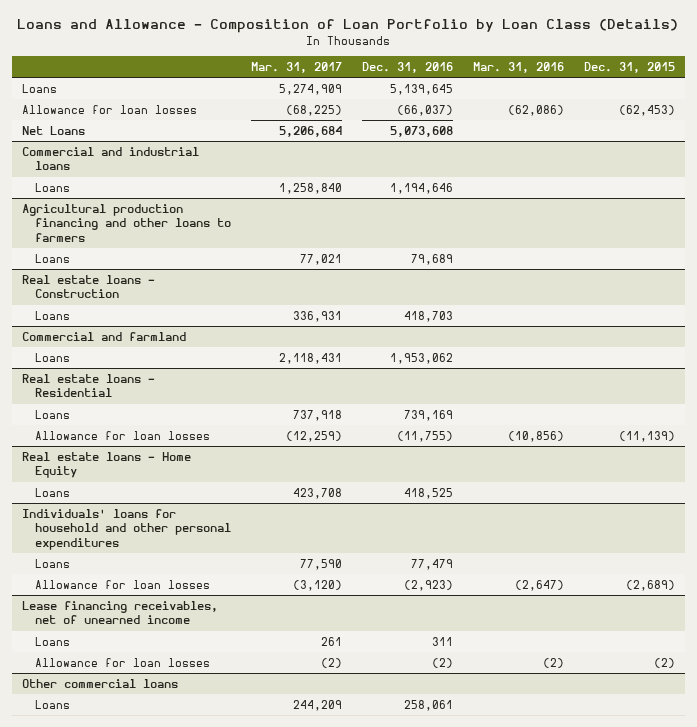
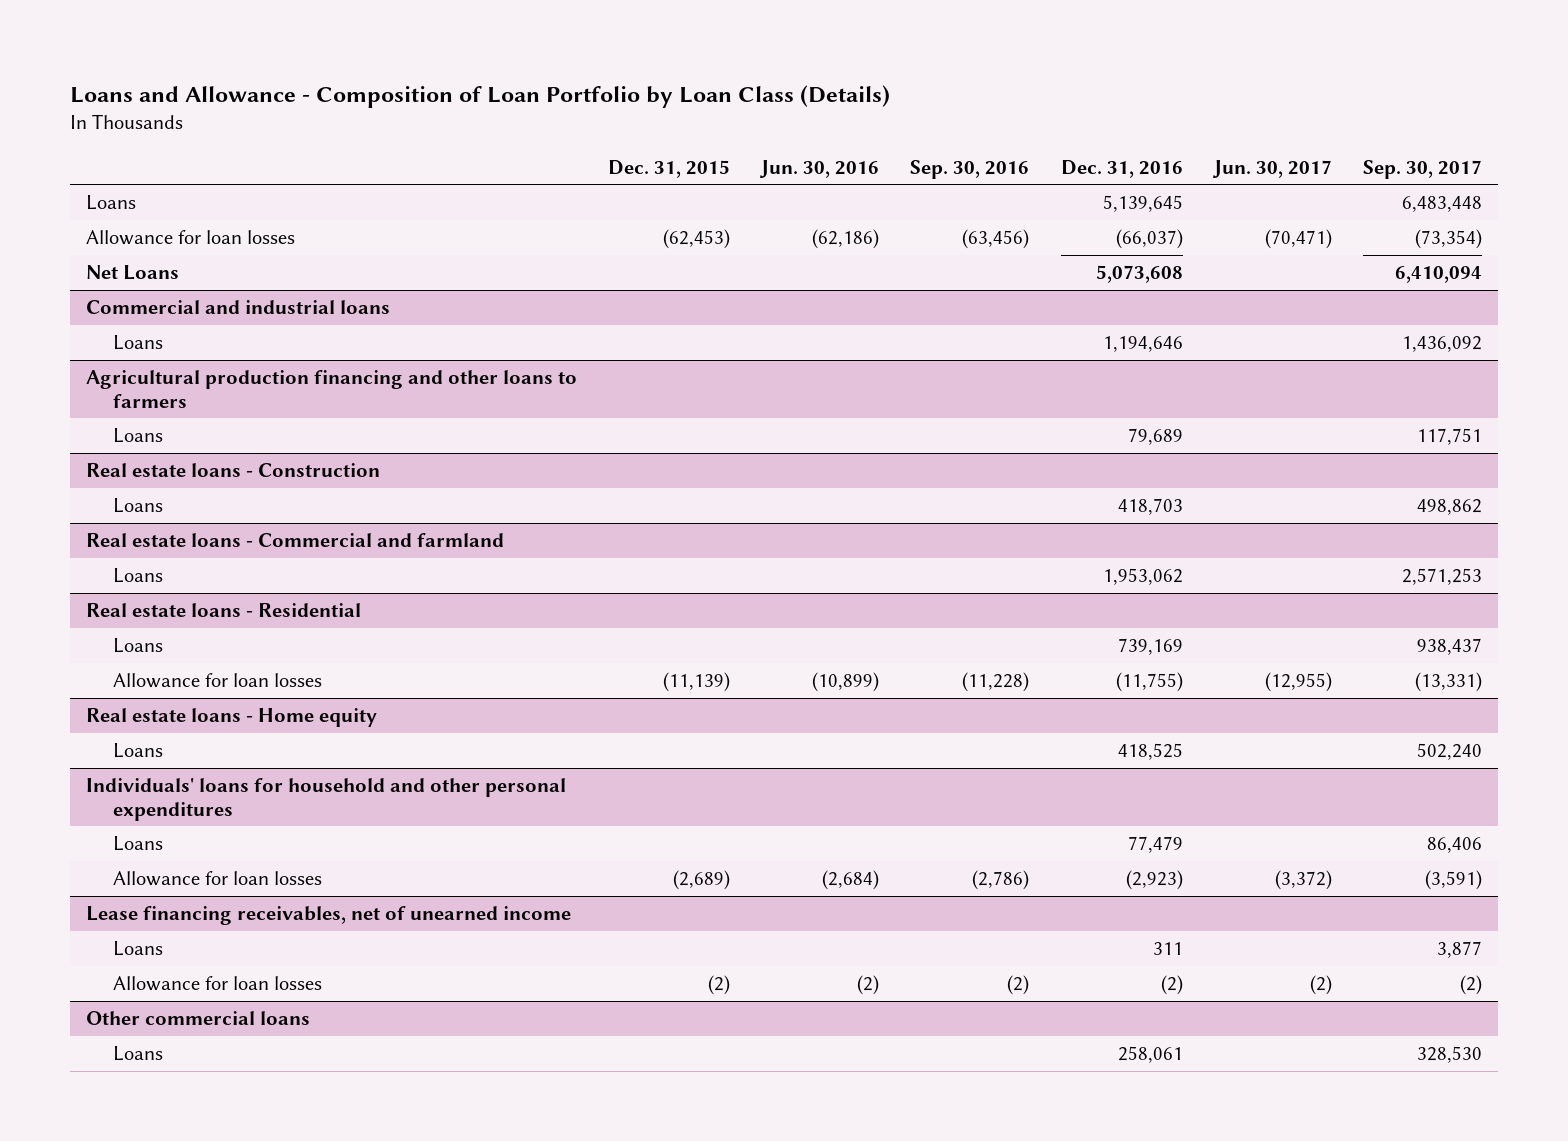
[250,61,342,73] Mar. 31, 2017 -> none
[472,61,564,73] Mar. 31, 2016 -> none
none -> [759,159,880,178] Jun. 30, 2016
none -> [910,159,1030,179] Sep. 30, 2016
none -> [1211,159,1332,178] Jun. 30, 2017
none -> [1363,159,1483,179] Sep. 30, 2017
[22,331,187,341] Commercial and farmland -> [85,532,504,547] Real estate loans - Commercial and farmland
[22,451,192,479] Real estate loans - Home Equity -> [85,707,377,727] Real estate loans - Home equity

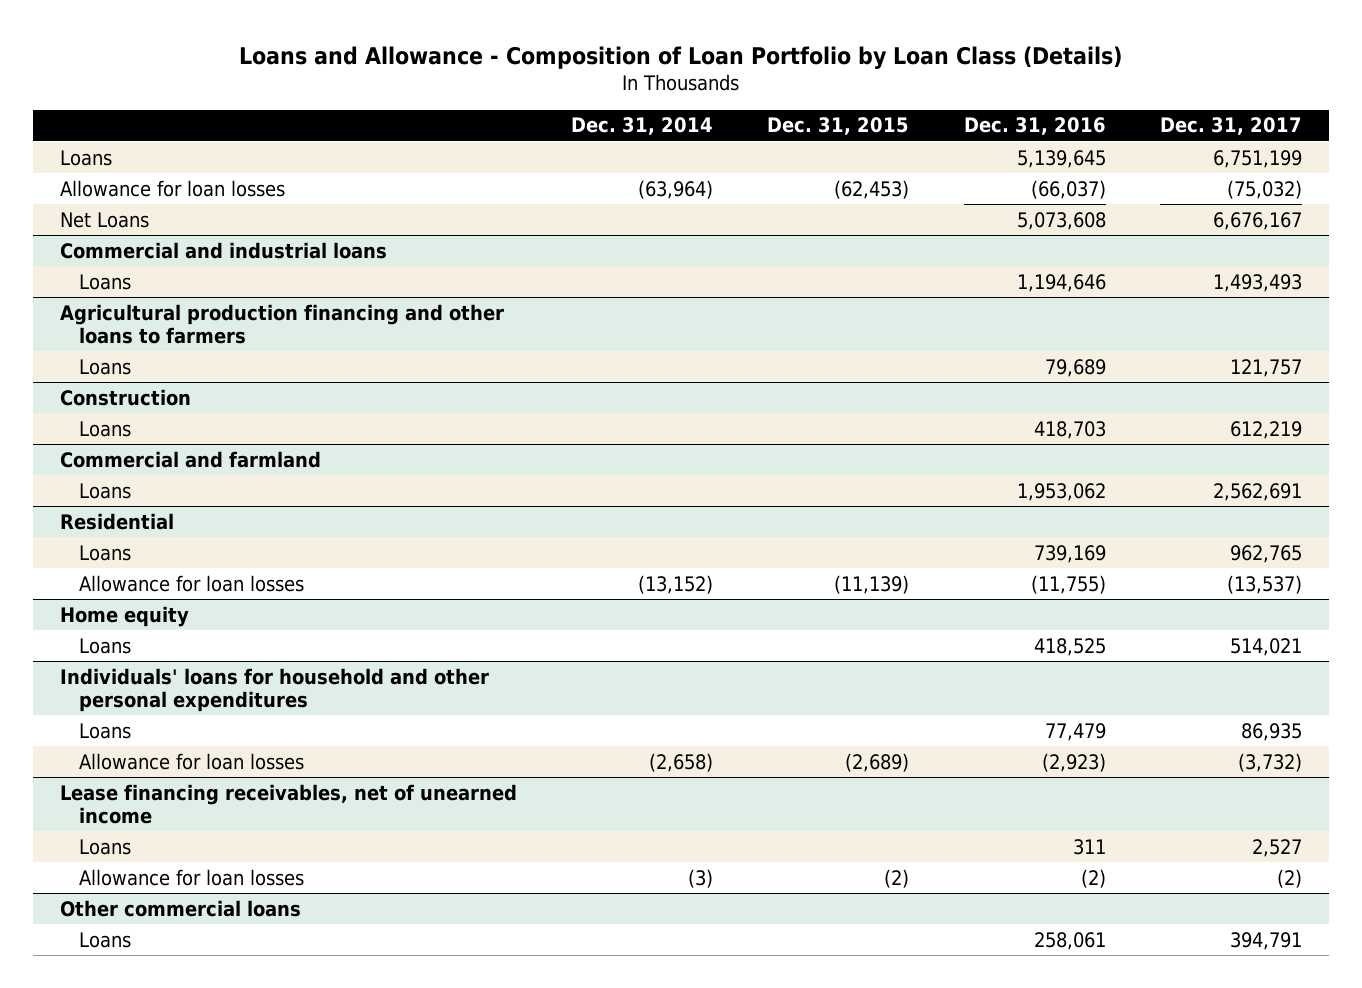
[759,159,880,178] Jun. 30, 2016 -> none
[910,159,1030,179] Sep. 30, 2016 -> none
[1211,159,1332,178] Jun. 30, 2017 -> none
[1363,159,1483,179] Sep. 30, 2017 -> none
none -> [571,117,714,136] Dec. 31, 2014
none -> [1159,117,1302,136] Dec. 31, 2017
[85,462,380,477] Real estate loans - Construction -> [60,388,192,406] Construction
[85,532,504,547] Real estate loans - Commercial and farmland -> [60,450,322,468] Commercial and farmland
[85,602,361,617] Real estate loans - Residential -> [60,512,175,530] Residential
[85,707,377,727] Real estate loans - Home equity -> [60,605,190,627] Home equity

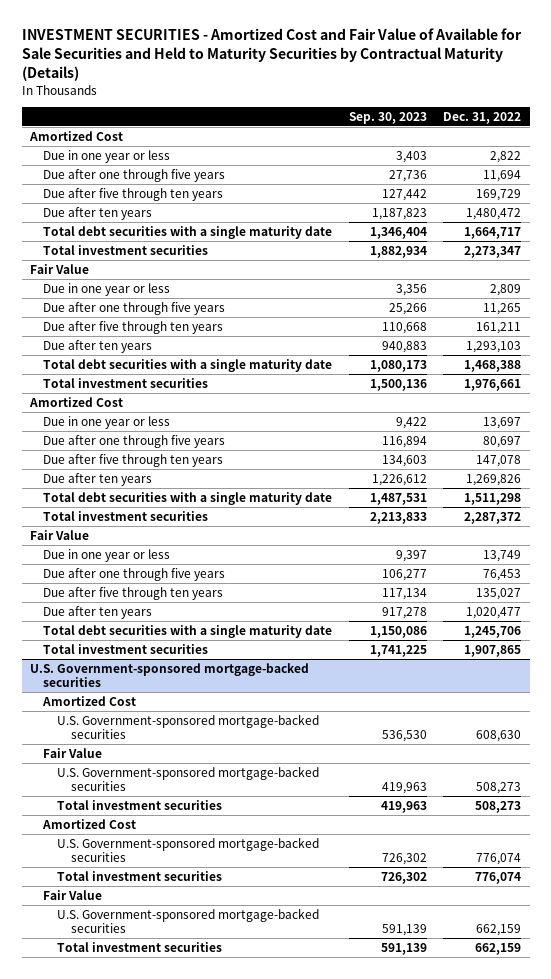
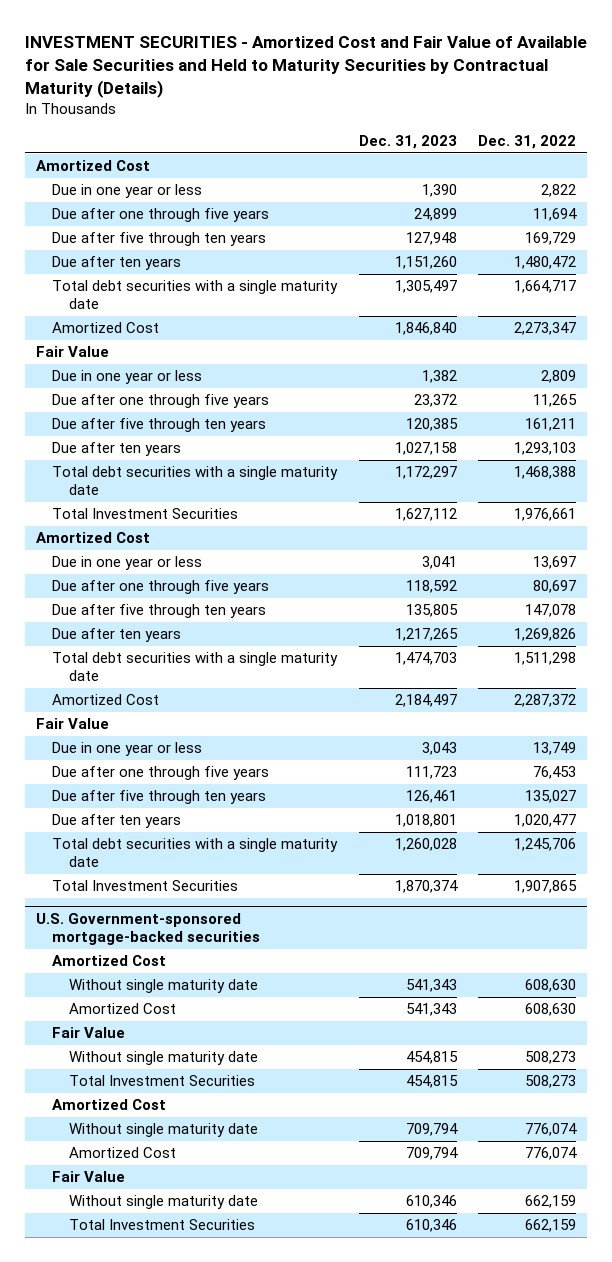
[348,111,427,124] Sep. 30, 2023 -> none
none -> [358,134,457,149] Dec. 31, 2023
[43,244,209,255] Total investment securities -> [52,322,160,334] Amortized Cost
[43,377,209,388] Total investment securities -> [52,508,239,520] Total Investment Securities
[43,510,209,521] Total investment securities -> [52,694,160,706] Amortized Cost
[43,643,209,654] Total investment securities -> [52,880,239,892] Total Investment Securities
[57,713,320,739] U.S. Government-sponsored mortgage-backed securities -> [69,979,259,994] Without single maturity date
none -> [69,1003,177,1015] Amortized Cost
[57,765,320,791] U.S. Government-sponsored mortgage-backed securities -> [69,1051,259,1066] Without single maturity date
[57,799,223,810] Total investment securities -> [69,1075,256,1087] Total Investment Securities
[57,836,320,862] U.S. Government-sponsored mortgage-backed securities -> [69,1123,259,1138] Without single maturity date
[57,870,223,881] Total investment securities -> [69,1147,177,1159] Amortized Cost
[57,907,320,933] U.S. Government-sponsored mortgage-backed securities -> [69,1195,259,1210] Without single maturity date
[57,941,223,952] Total investment securities -> [69,1219,256,1231] Total Investment Securities

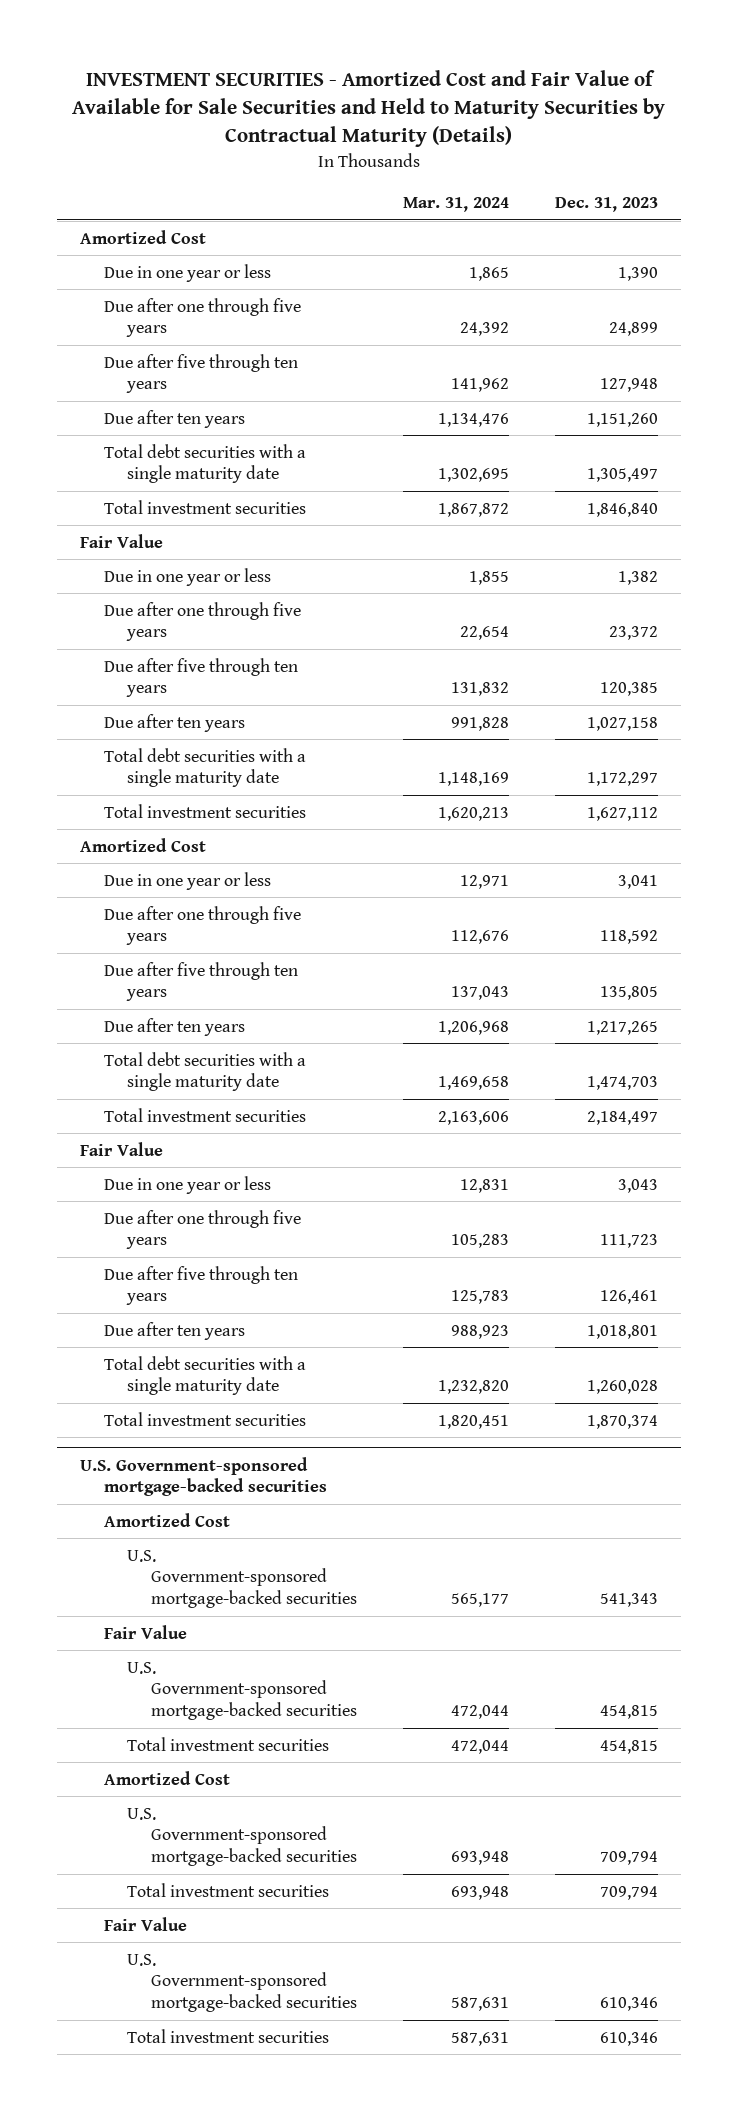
[478,134,577,149] Dec. 31, 2022 -> none
none -> [402,197,509,213] Mar. 31, 2024
[52,322,160,334] Amortized Cost -> [103,499,306,514] Total investment securities
[52,508,239,520] Total Investment Securities -> [103,803,306,818] Total investment securities
[52,694,160,706] Amortized Cost -> [103,1107,306,1122] Total investment securities
[52,880,239,892] Total Investment Securities -> [103,1411,306,1426] Total investment securities
[69,1003,177,1015] Amortized Cost -> none
[69,979,259,994] Without single maturity date -> [127,1549,357,1609] U.S. Government-sponsored mortgage-backed securities
[69,1051,259,1066] Without single maturity date -> [127,1661,357,1721] U.S. Government-sponsored mortgage-backed securities
[69,1075,256,1087] Total Investment Securities -> [127,1736,330,1751] Total investment securities
[69,1123,259,1138] Without single maturity date -> [127,1807,357,1867] U.S. Government-sponsored mortgage-backed securities
[69,1147,177,1159] Amortized Cost -> [127,1882,330,1897] Total investment securities
[69,1195,259,1210] Without single maturity date -> [127,1953,357,2013] U.S. Government-sponsored mortgage-backed securities
[69,1219,256,1231] Total Investment Securities -> [127,2028,330,2043] Total investment securities

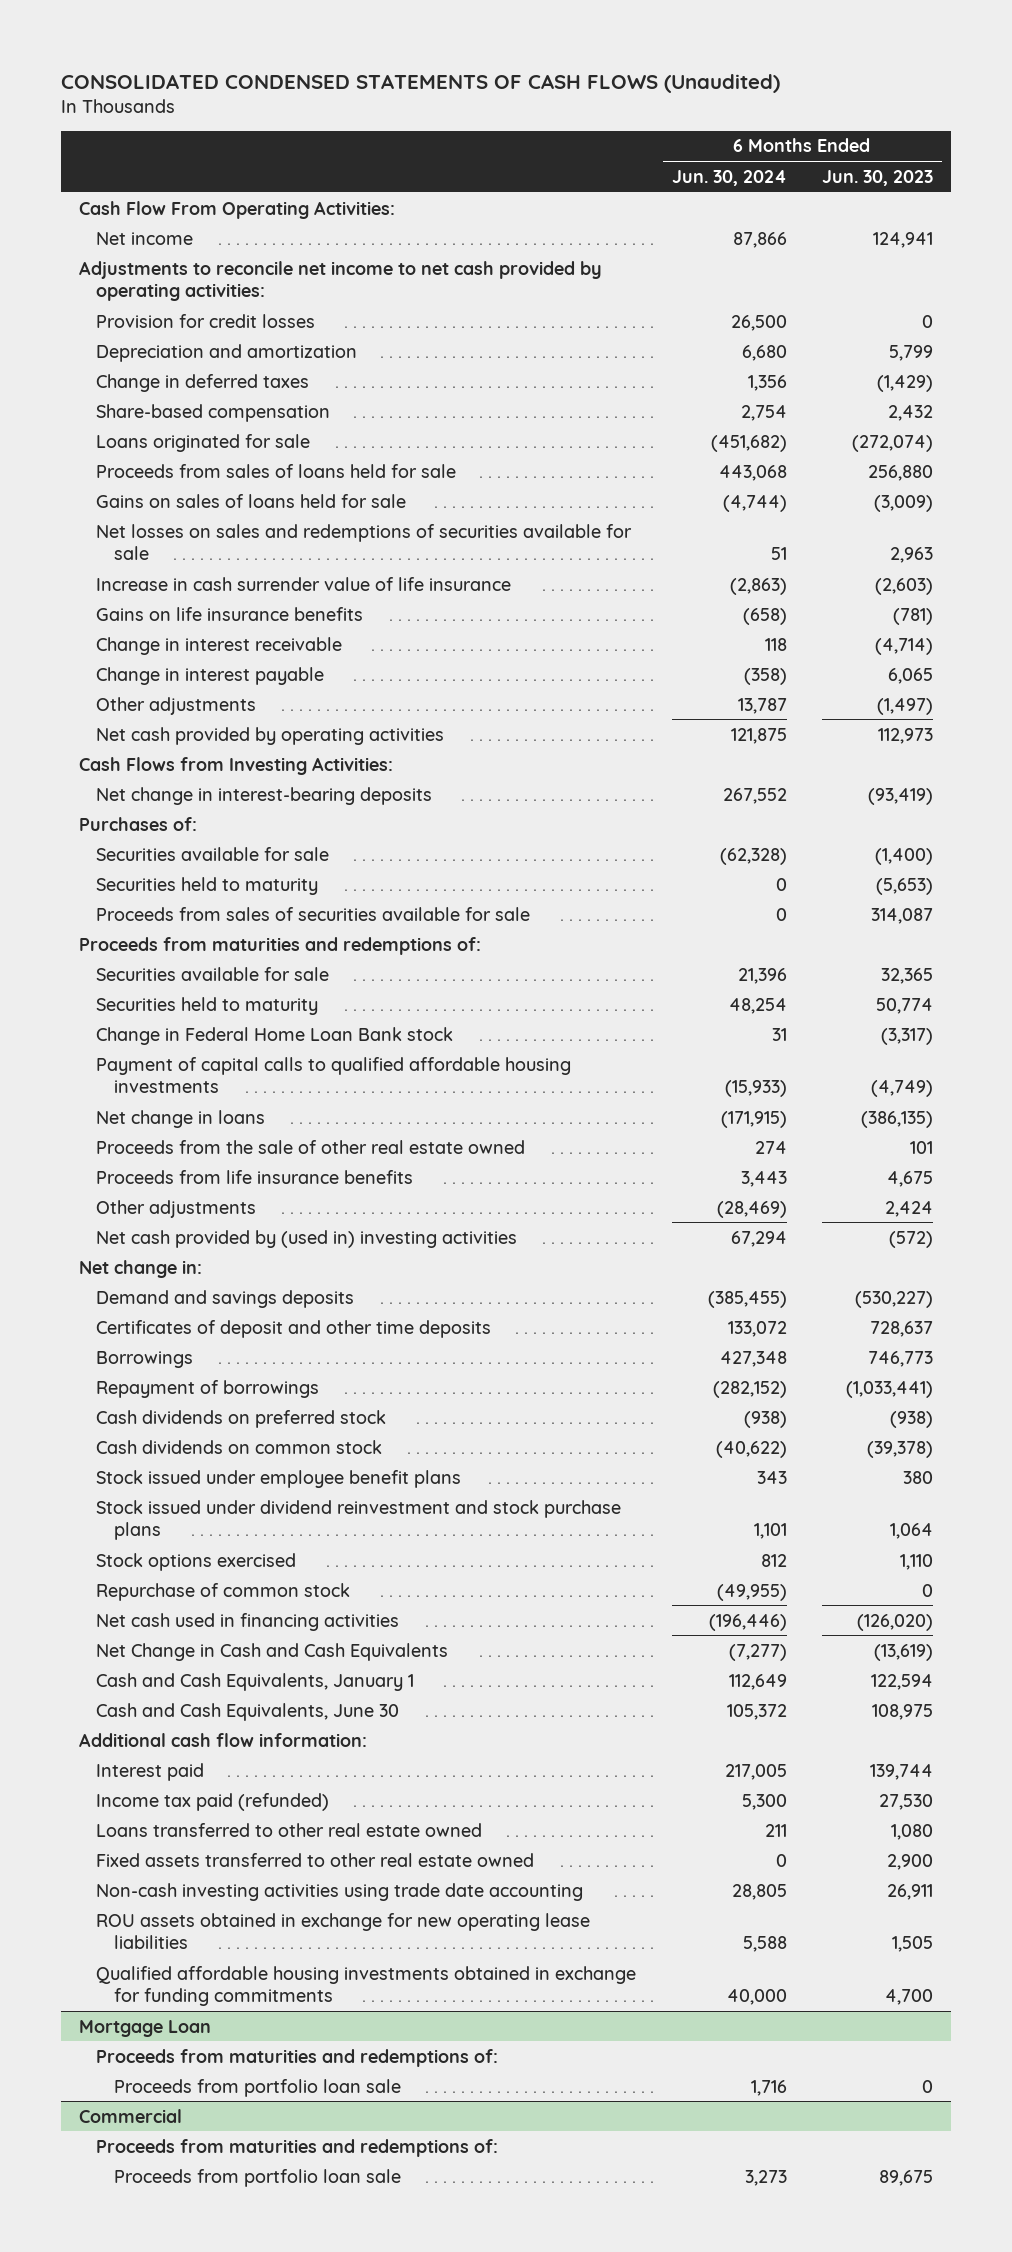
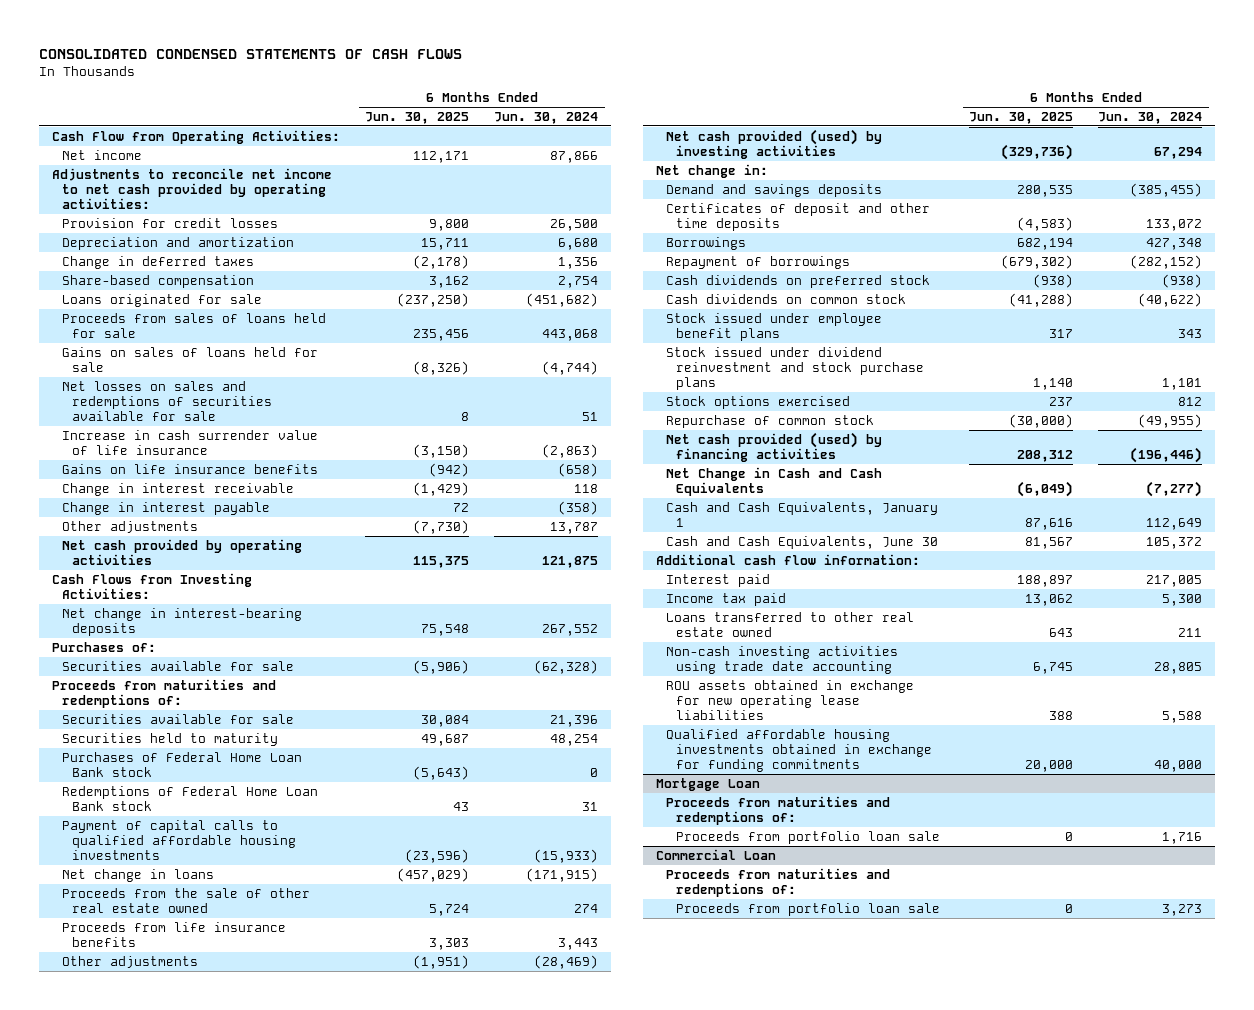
[60,73,780,93] CONSOLIDATED CONDENSED STATEMENTS OF CASH FLOWS (Unaudited) -> [38,48,462,59] CONSOLIDATED CONDENSED STATEMENTS OF CASH FLOWS
[822,169,934,186] Jun. 30, 2023 -> none
none -> [365,111,470,124] Jun. 30, 2025
[78,200,395,219] Cash Flow From Operating Activities: -> [51,129,340,144] Cash Flow from Operating Activities:
[96,876,319,895] Securities held to maturity -> none
[96,906,531,921] Proceeds from sales of securities available for sale -> none
none -> [61,751,302,778] Purchases of Federal Home Loan Bank stock
[96,1026,454,1045] Change in Federal Home Loan Bank stock -> [61,785,318,812] Redemptions of Federal Home Loan Bank stock
[96,1229,518,1248] Net cash provided by (used in) investing activities -> [665,128,882,160] Net cash provided (used) by investing activities
[96,1612,400,1631] Net cash used in financing activities -> [665,431,882,463] Net cash provided (used) by financing activities
[96,1792,330,1811] Income tax paid (refunded) -> [665,592,786,606] Income tax paid
[96,1852,535,1867] Fixed assets transferred to other real estate owned -> none
[78,2108,182,2123] Commercial -> [655,848,776,860] Commercial Loan

